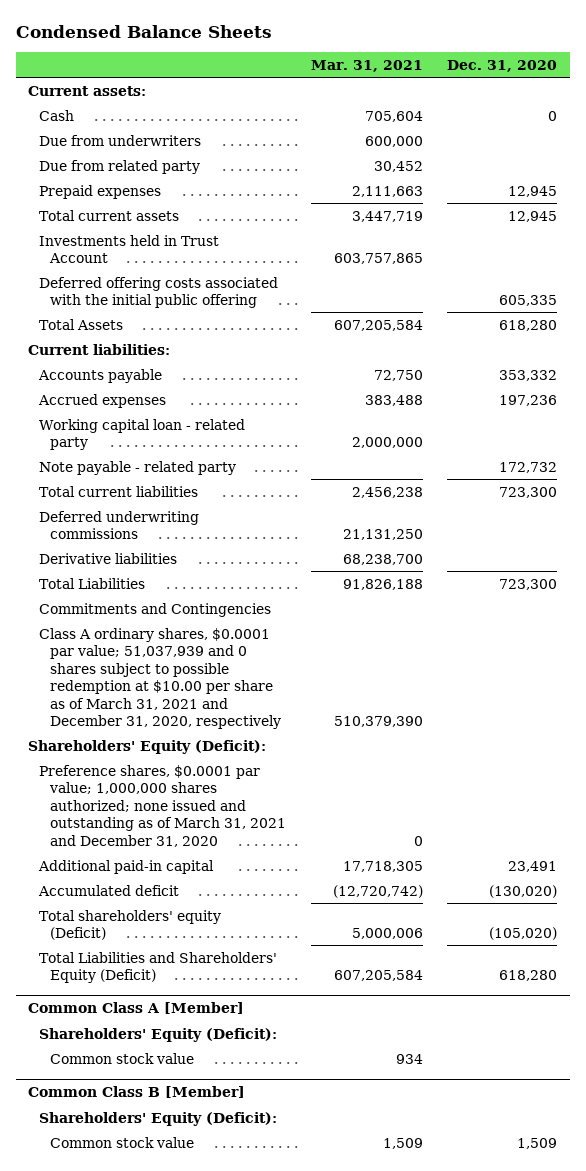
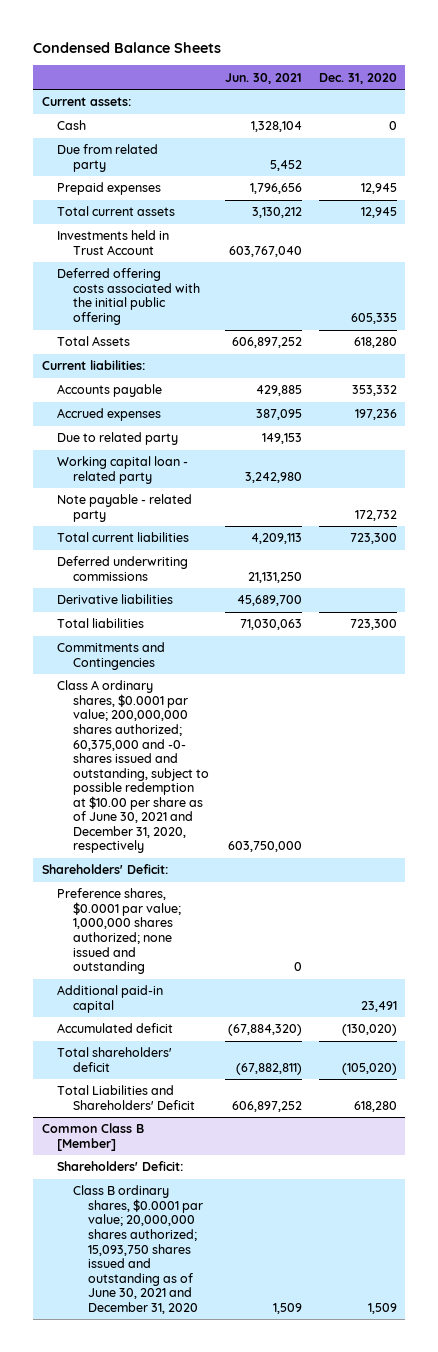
[310,59,423,72] Mar. 31, 2021 -> none
none -> [225,72,303,84] Jun. 30, 2021
[39,134,202,146] Due from underwriters -> none
none -> [57,432,179,446] Due to related party
[39,577,146,589] Total Liabilities -> [57,618,145,629] Total liabilities
[39,627,281,730] Class A ordinary shares, $0.0001 par value; 51,037,939 and 0 shares subject to possible redemption at $10.00 per share as of March 31, 2021 and December 31, 2020, respectively -> [57,680,209,854] Class A ordinary shares, $0.0001 par value; 200,000,000 shares authorized; 60,375,000 and -0- shares issued and outstanding, subject to possible redemption at $10.00 per share as of June 30, 2021 and December 31, 2020, respectively
[28,739,267,754] Shareholders' Equity (Deficit): -> [41,864,168,875] Shareholders' Deficit:
[39,764,286,847] Preference shares, $0.0001 par value; 1,000,000 shares authorized; none issued and outstanding as of March 31, 2021 and December 31, 2020 -> [57,888,181,975] Preference shares, $0.0001 par value; 1,000,000 shares authorized; none issued and outstanding
[28,1002,245,1015] Common Class A [Member] -> none
[39,1027,278,1042] Shareholders' Equity (Deficit): -> none
[49,1052,194,1064] Common stock value -> none
[39,909,222,941] Total shareholders' equity (Deficit) -> [57,1047,173,1072] Total shareholders' deficit
[39,951,278,984] Total Liabilities and Shareholders' Equity (Deficit) -> [57,1085,195,1110] Total Liabilities and Shareholders' Deficit
[39,1111,278,1126] Shareholders' Equity (Deficit): -> [57,1161,184,1172] Shareholders' Deficit:
[49,1136,194,1148] Common stock value -> [72,1185,204,1314] Class B ordinary shares, $0.0001 par value; 20,000,000 shares authorized; 15,093,750 shares issued and outstanding as of June 30, 2021 and December 31, 2020

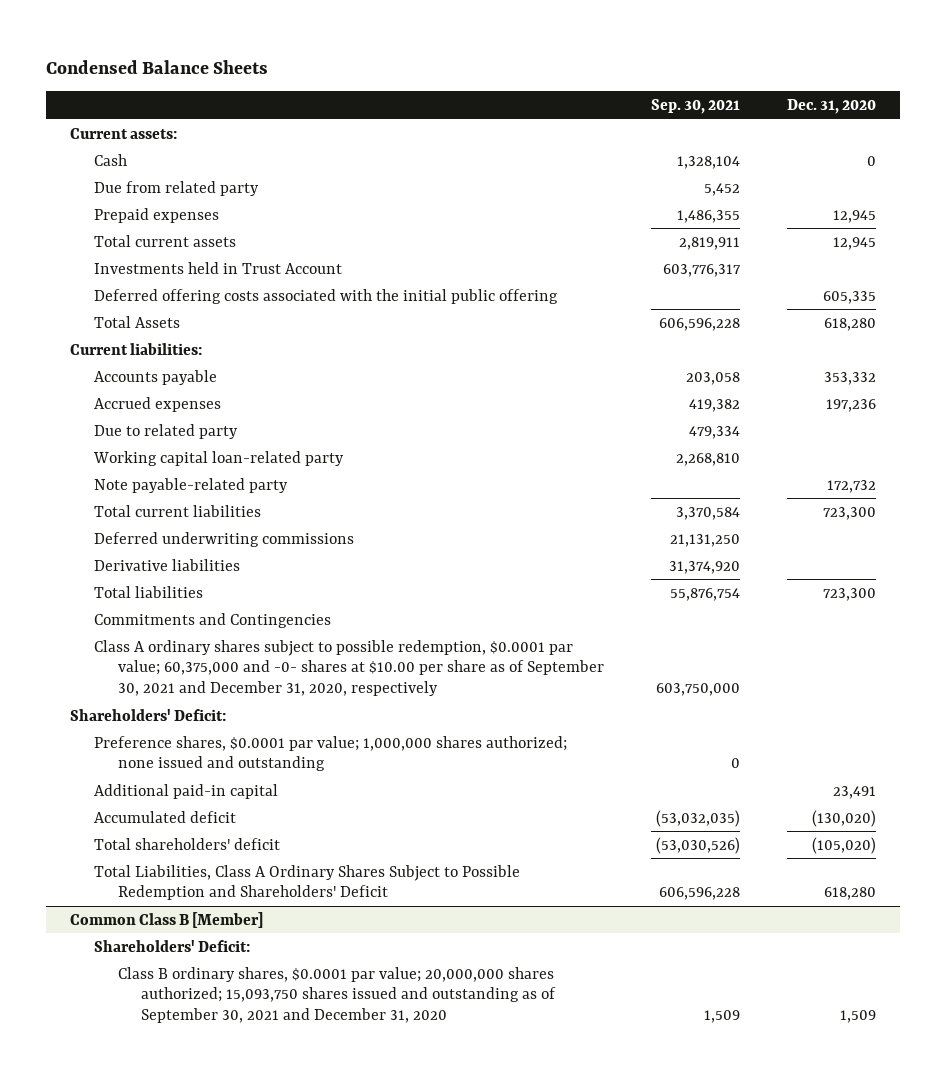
[225,72,303,84] Jun. 30, 2021 -> none
none -> [650,99,740,115] Sep. 30, 2021
[57,456,189,484] Working capital loan - related party -> [92,450,344,466] Working capital loan-related party
[57,494,193,522] Note payable - related party -> [93,477,288,493] Note payable-related party
[57,680,209,854] Class A ordinary shares, $0.0001 par value; 200,000,000 shares authorized; 60,375,000 and -0- shares issued and outstanding, subject to possible redemption at $10.00 per share as of June 30, 2021 and December 31, 2020, respectively -> [93,639,604,697] Class A ordinary shares subject to possible redemption, $0.0001 par value; 60,375,000 and -0- shares at $10.00 per share as of September 30, 2021 and December 31, 2020, respectively
[57,1085,195,1110] Total Liabilities and Shareholders' Deficit -> [93,864,520,901] Total Liabilities, Class A Ordinary Shares Subject to Possible Redemption and Shareholders' Deficit
[72,1185,204,1314] Class B ordinary shares, $0.0001 par value; 20,000,000 shares authorized; 15,093,750 shares issued and outstanding as of June 30, 2021 and December 31, 2020 -> [117,966,557,1024] Class B ordinary shares, $0.0001 par value; 20,000,000 shares authorized; 15,093,750 shares issued and outstanding as of September 30, 2021 and December 31, 2020

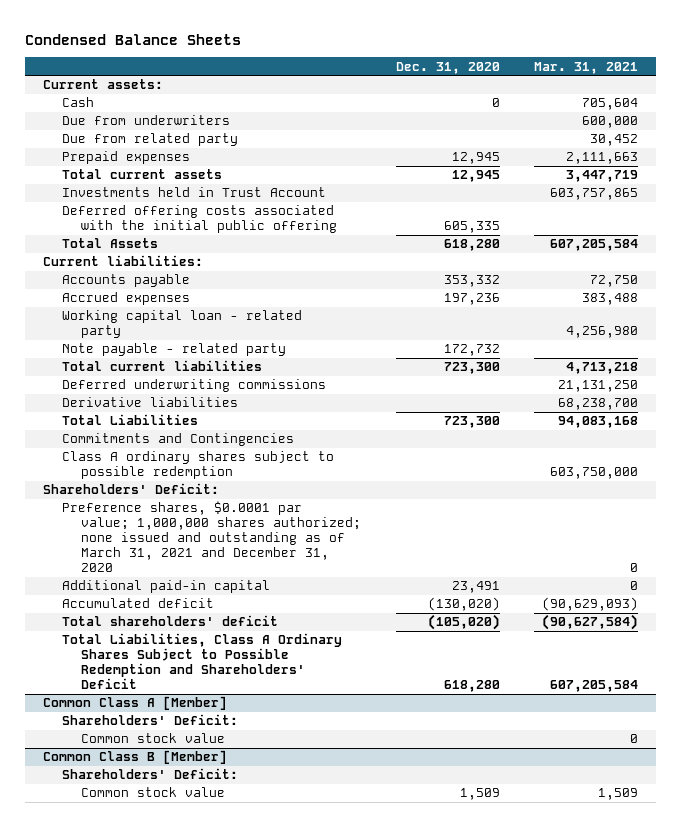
[650,99,740,115] Sep. 30, 2021 -> none
none -> [534,61,639,74] Mar. 31, 2021
none -> [61,115,230,126] Due from underwriters
[93,423,238,439] Due to related party -> none
[92,450,344,466] Working capital loan-related party -> [61,310,302,339] Working capital loan - related party
[93,477,288,493] Note payable-related party -> [61,343,286,357] Note payable - related party
[93,585,203,598] Total liabilities -> [61,414,198,426] Total Liabilities
[93,639,604,697] Class A ordinary shares subject to possible redemption, $0.0001 par value; 60,375,000 and -0- shares at $10.00 per share as of September 30, 2021 and December 31, 2020, respectively -> [61,451,334,480] Class A ordinary shares subject to possible redemption
[93,735,567,772] Preference shares, $0.0001 par value; 1,000,000 shares authorized; none issued and outstanding -> [61,501,361,573] Preference shares, $0.0001 par value; 1,000,000 shares authorized; none issued and outstanding as of March 31, 2021 and December 31, 2020
none -> [42,696,227,711] Common Class A [Member]
none -> [61,714,238,726] Shareholders' Deficit:
none -> [80,733,225,744] Common stock value
[117,966,557,1024] Class B ordinary shares, $0.0001 par value; 20,000,000 shares authorized; 15,093,750 shares issued and outstanding as of September 30, 2021 and December 31, 2020 -> [80,787,225,798] Common stock value

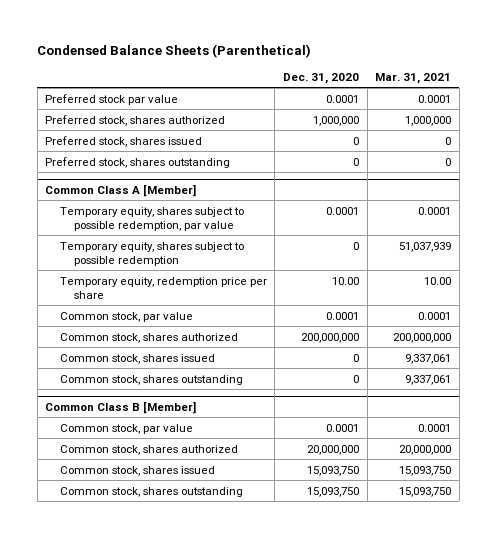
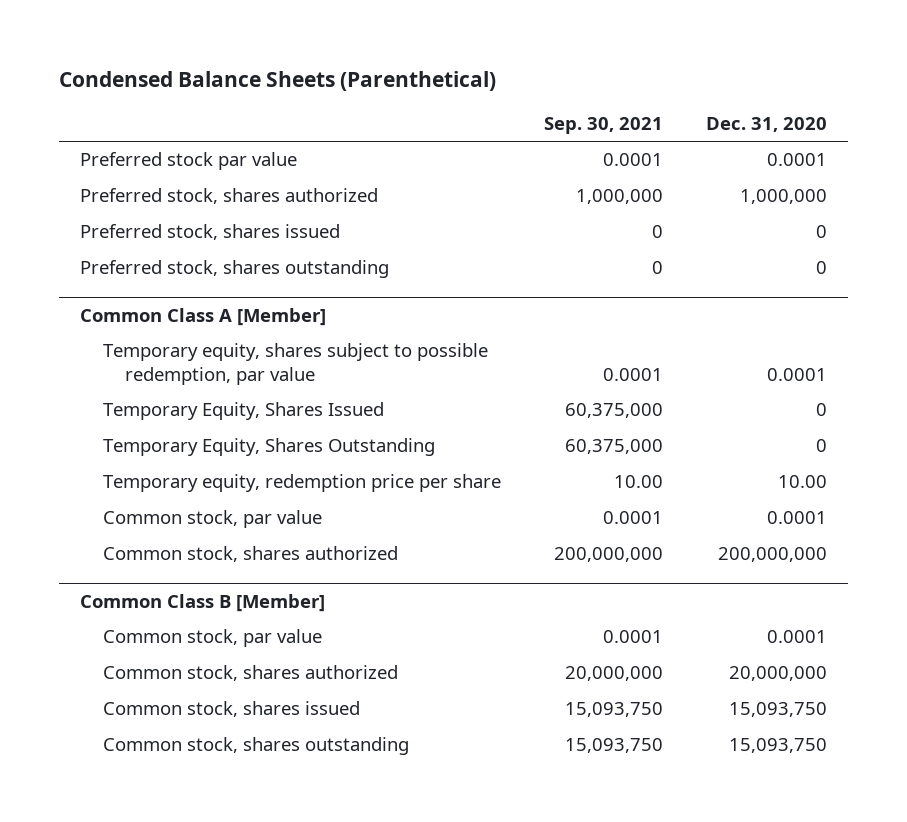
[375,72,452,84] Mar. 31, 2021 -> none
none -> [543,117,663,135] Sep. 30, 2021
none -> [102,402,384,421] Temporary Equity, Shares Issued
[59,241,244,266] Temporary equity, shares subject to possible redemption -> [102,438,435,457] Temporary Equity, Shares Outstanding
[59,353,215,364] Common stock, shares issued -> none
[59,374,243,385] Common stock, shares outstanding -> none

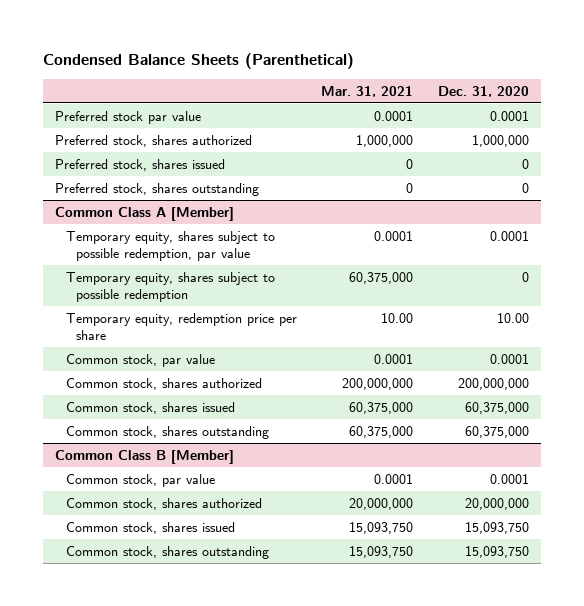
[543,117,663,135] Sep. 30, 2021 -> none
none -> [321,85,414,97] Mar. 31, 2021
[102,402,384,421] Temporary Equity, Shares Issued -> none
[102,438,435,457] Temporary Equity, Shares Outstanding -> [65,271,275,302] Temporary equity, shares subject to possible redemption
none -> [65,401,235,414] Common stock, shares issued
none -> [65,425,269,439] Common stock, shares outstanding

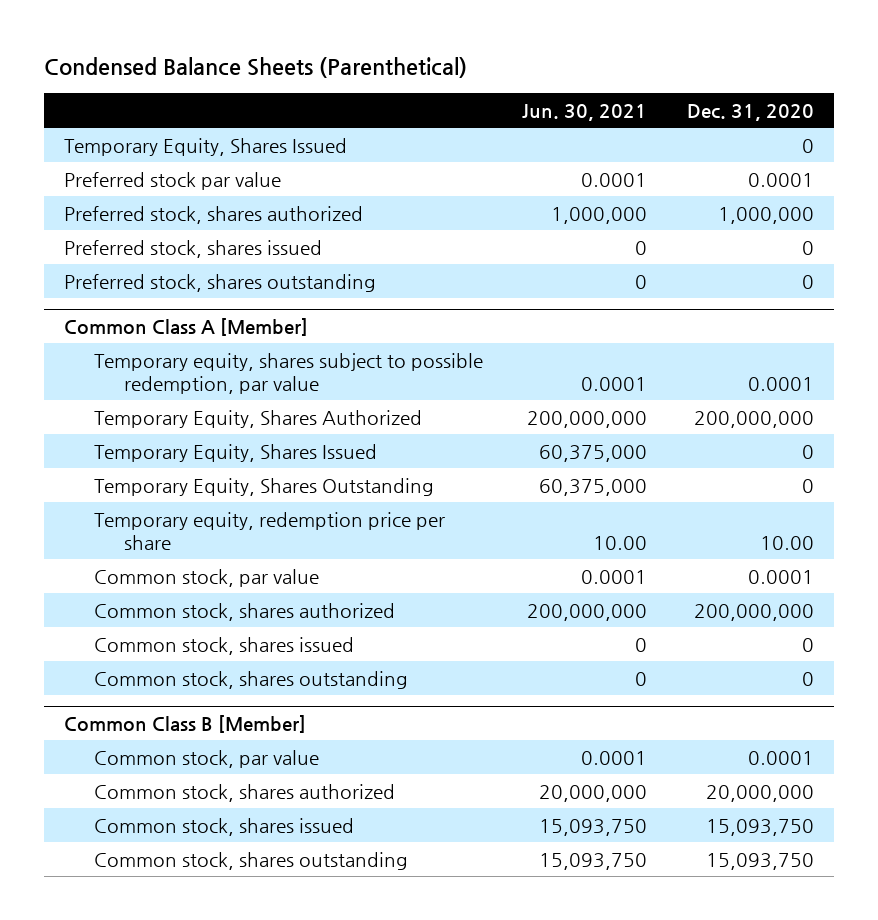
[321,85,414,97] Mar. 31, 2021 -> none
none -> [522,103,648,121] Jun. 30, 2021
none -> [63,137,347,156] Temporary Equity, Shares Issued
none -> [93,409,422,428] Temporary Equity, Shares Authorized
none -> [93,443,377,462] Temporary Equity, Shares Issued
[65,271,275,302] Temporary equity, shares subject to possible redemption -> [93,477,434,496] Temporary Equity, Shares Outstanding
[464,401,529,414] 60,375,000 -> [801,637,814,652] 0
[464,425,529,438] 60,375,000 -> [801,671,814,686] 0

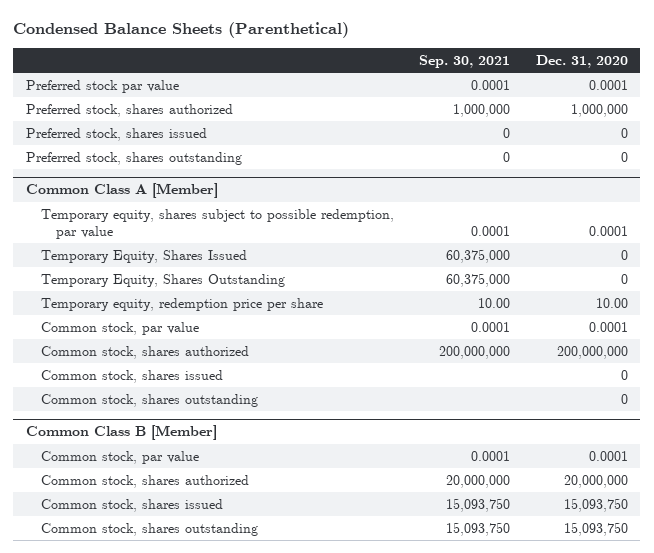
[522,103,648,121] Jun. 30, 2021 -> none
none -> [419,54,511,68] Sep. 30, 2021
[63,137,347,156] Temporary Equity, Shares Issued -> none
[93,409,422,428] Temporary Equity, Shares Authorized -> none

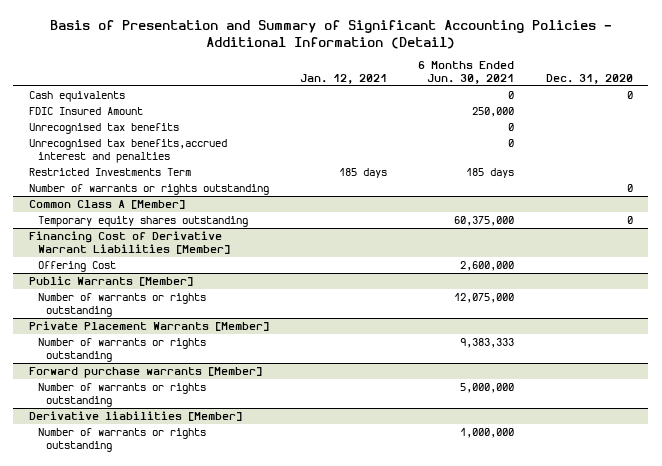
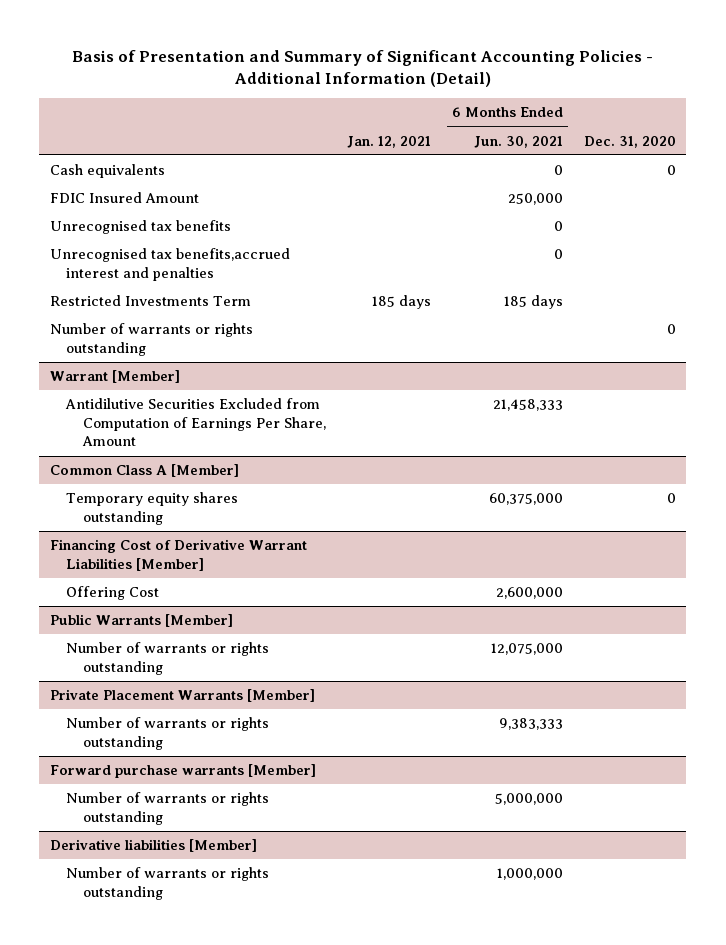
none -> [49,370,180,384] Warrant [Member]
none -> [65,398,327,447] Antidilutive Securities Excluded from Computation of Earnings Per Share, Amount

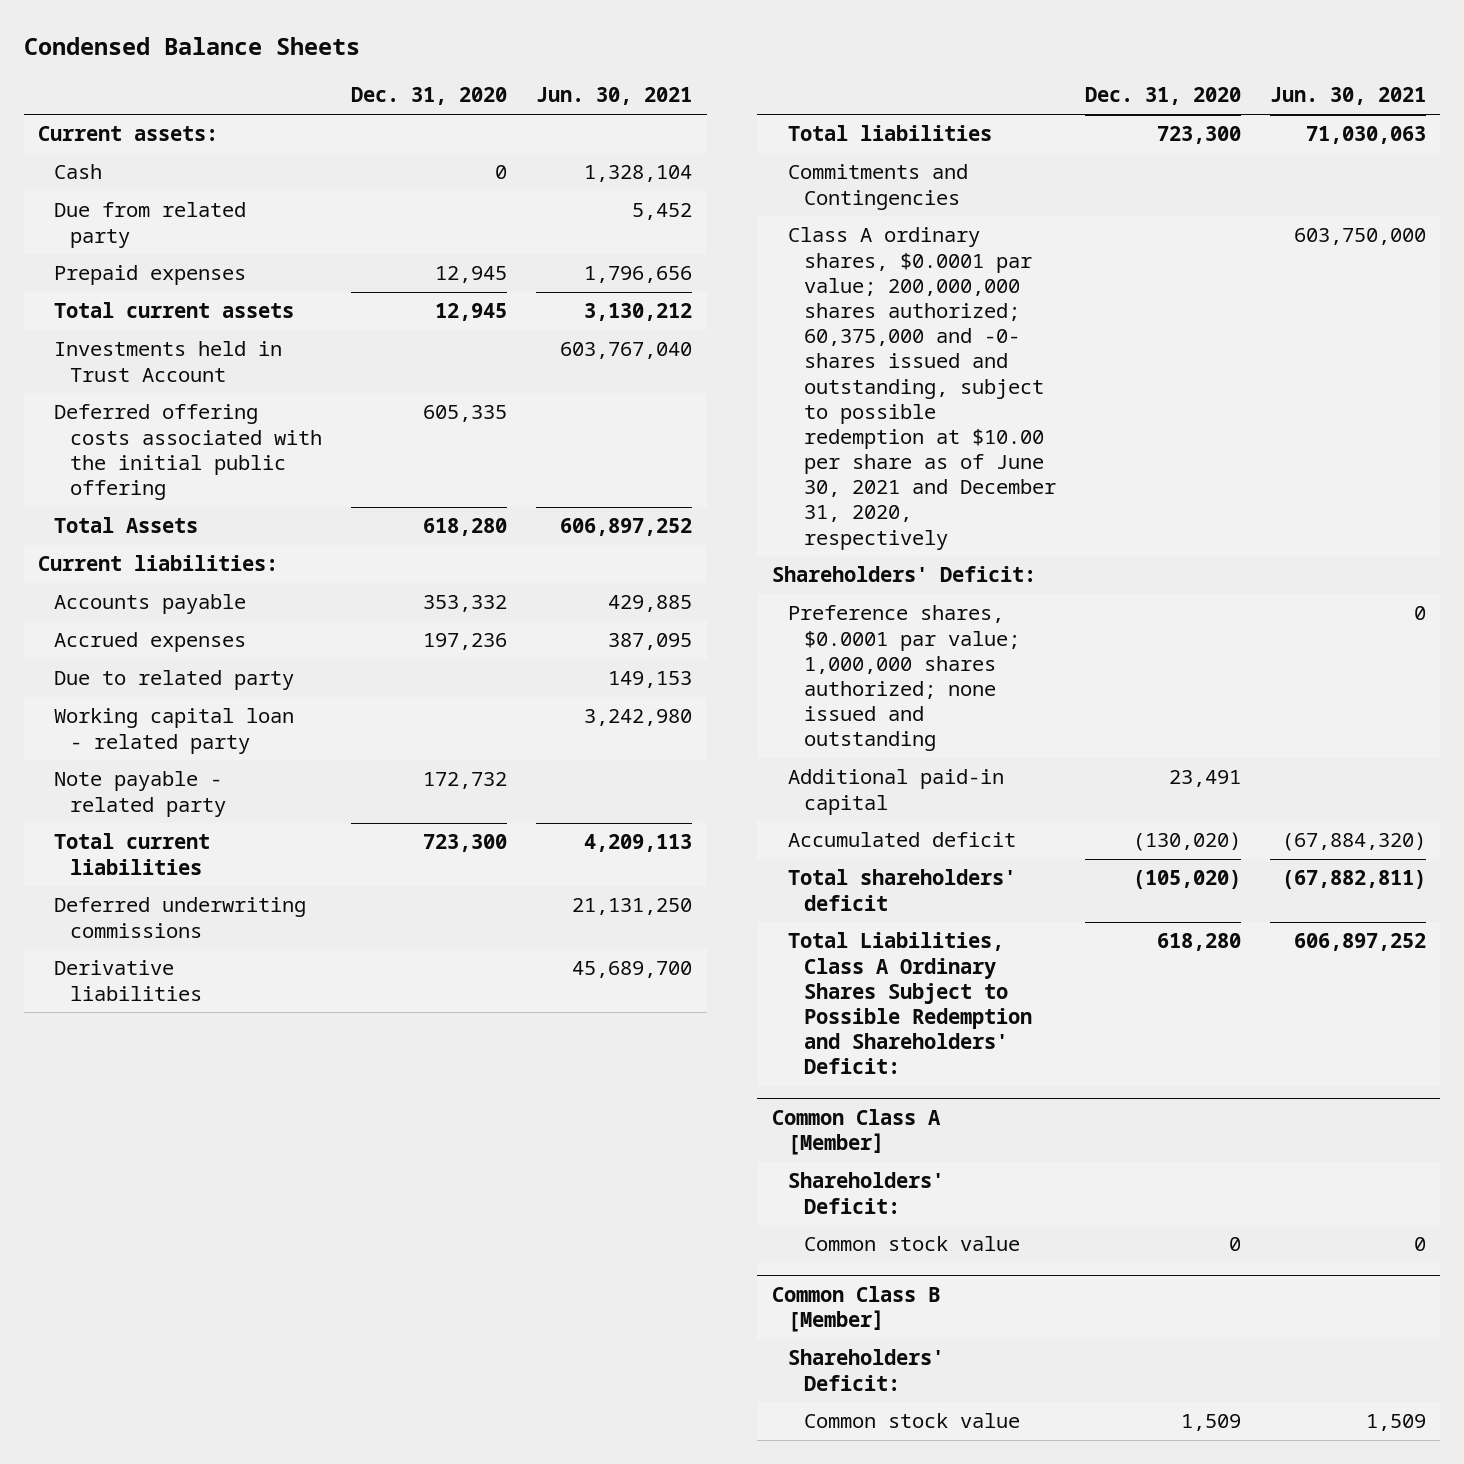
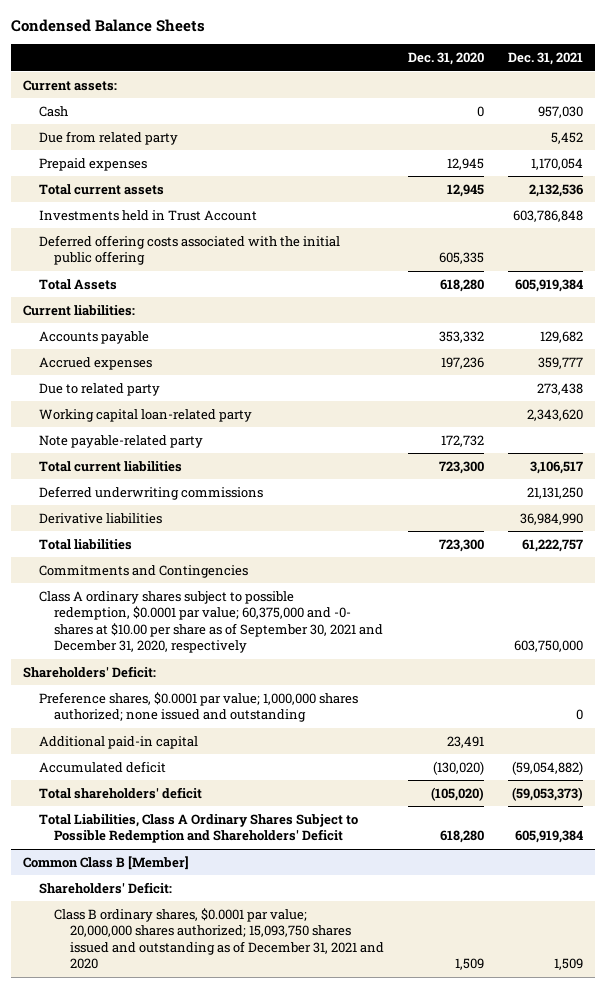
[536,87,693,106] Jun. 30, 2021 -> none
none -> [508,52,584,66] Dec. 31, 2021
[54,708,295,754] Working capital loan - related party -> [38,408,252,422] Working capital loan-related party
[54,771,227,817] Note payable - related party -> [38,434,203,448] Note payable-related party
[787,227,1056,550] Class A ordinary shares, $0.0001 par value; 200,000,000 shares authorized; 60,375,000 and -0- shares issued and outstanding, subject to possible redemption at $10.00 per share as of June 30, 2021 and December 31, 2020, respectively -> [38,590,384,654] Class A ordinary shares subject to possible redemption, $0.0001 par value; 60,375,000 and -0- shares at $10.00 per share as of September 30, 2021 and December 31, 2020, respectively
[771,1109,941,1156] Common Class A [Member] -> none
[787,1172,944,1214] Shareholders' Deficit: -> none
[803,1236,1020,1252] Common stock value -> none
[787,932,1032,1075] Total Liabilities, Class A Ordinary Shares Subject to Possible Redemption and Shareholders' Deficit: -> [38,813,358,844] Total Liabilities, Class A Ordinary Shares Subject to Possible Redemption and Shareholders' Deficit
[803,1413,1020,1429] Common stock value -> [54,907,385,970] Class B ordinary shares, $0.0001 par value; 20,000,000 shares authorized; 15,093,750 shares issued and outstanding as of December 31, 2021 and 2020

